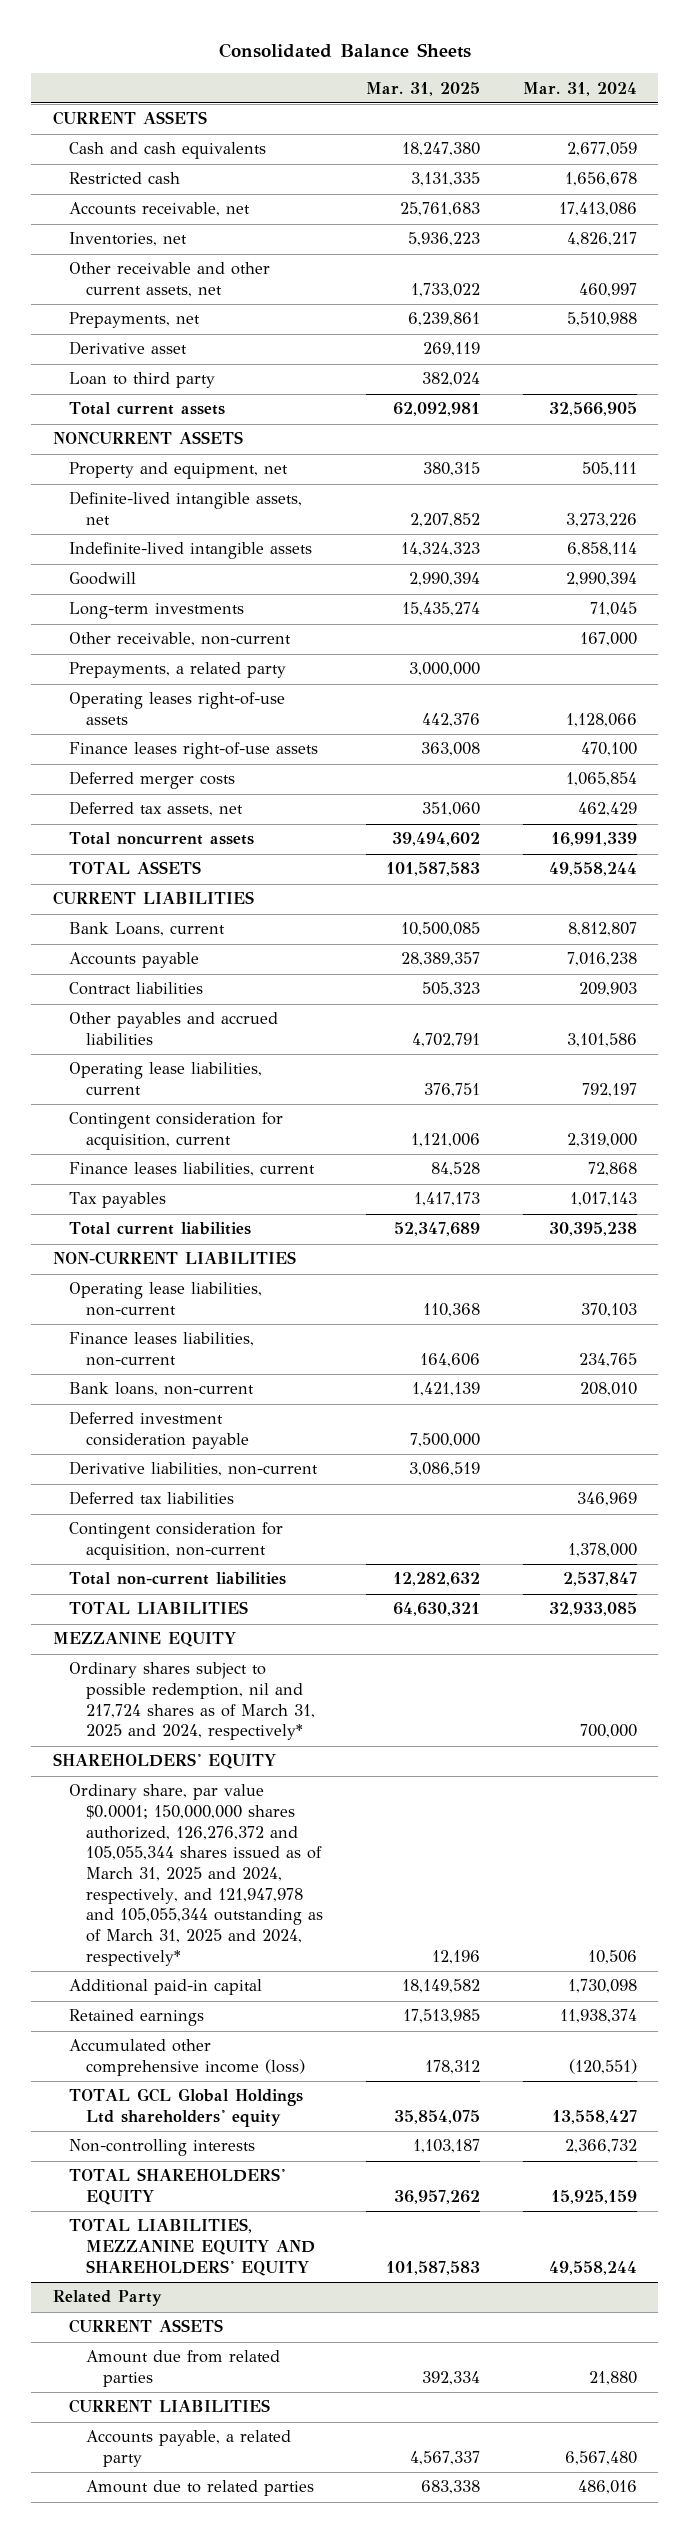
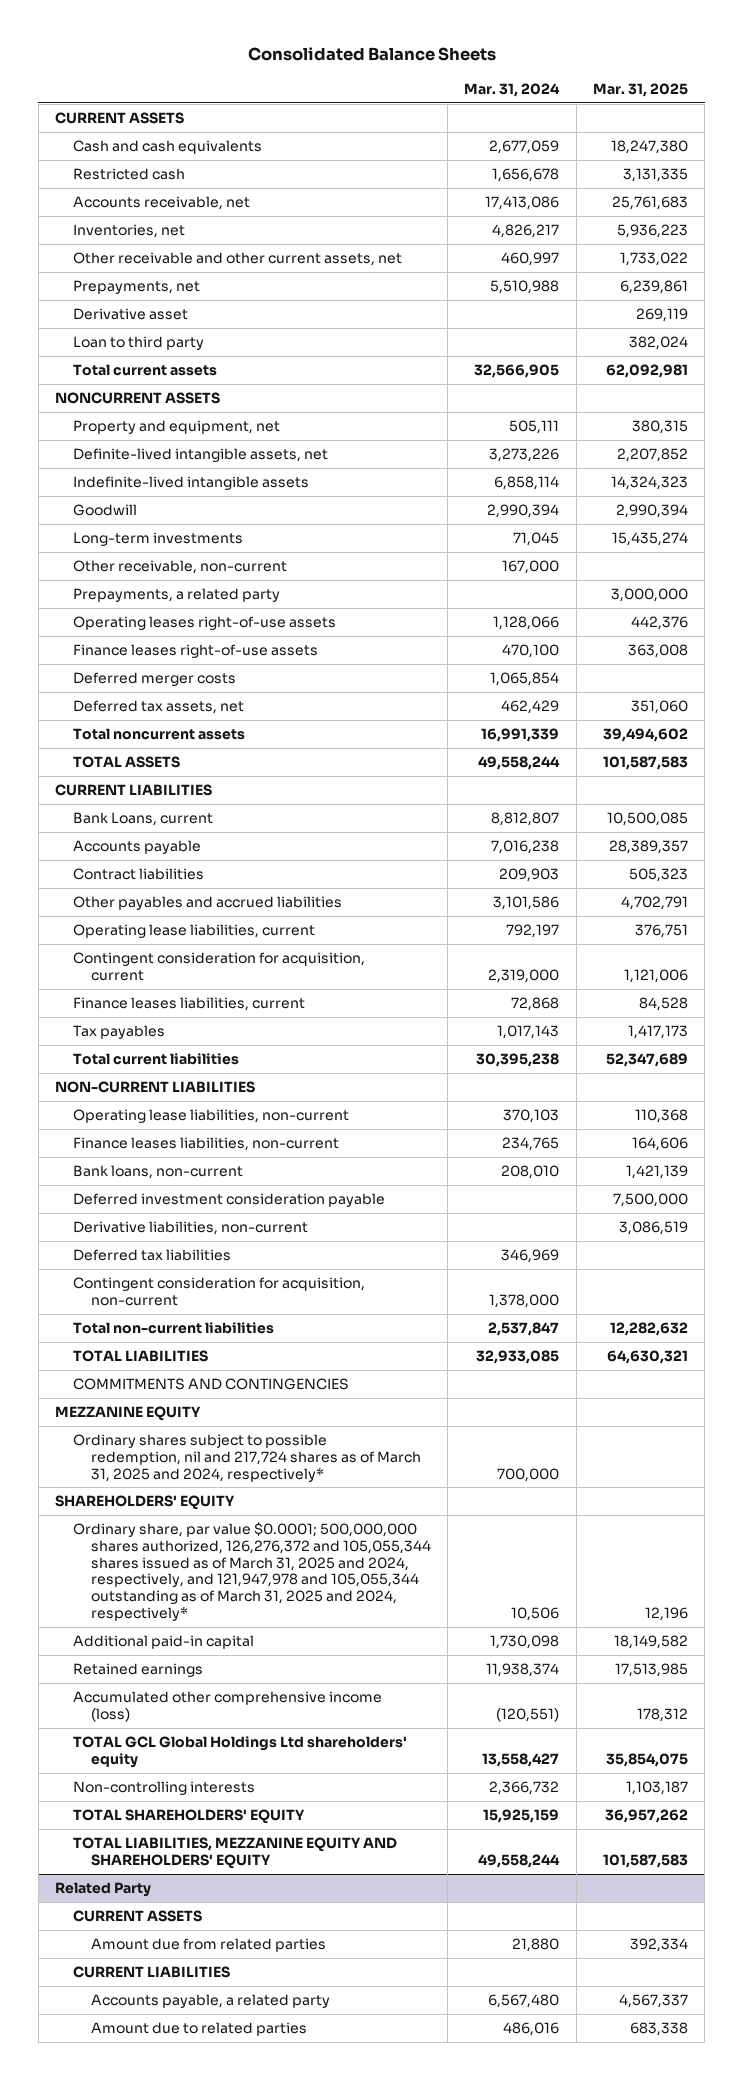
none -> [72,1378,349,1391] COMMITMENTS AND CONTINGENCIES
[69,1784,324,1966] Ordinary share, par value $0.0001; 150,000,000 shares authorized, 126,276,372 and 105,055,344 shares issued as of March 31, 2025 and 2024, respectively, and 121,947,978 and 105,055,344 outstanding as of March 31, 2025 and 2024, respectively* -> [72,1522,431,1621] Ordinary share, par value $0.0001; 500,000,000 shares authorized, 126,276,372 and 105,055,344 shares issued as of March 31, 2025 and 2024, respectively, and 121,947,978 and 105,055,344 outstanding as of March 31, 2025 and 2024, respectively*

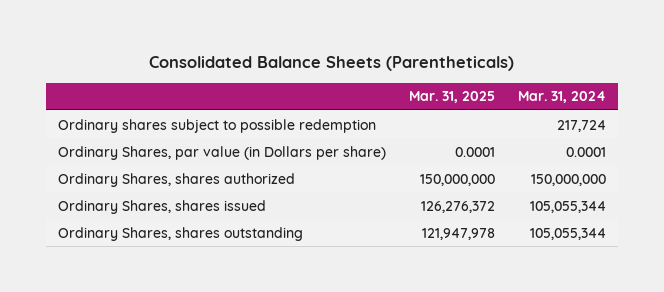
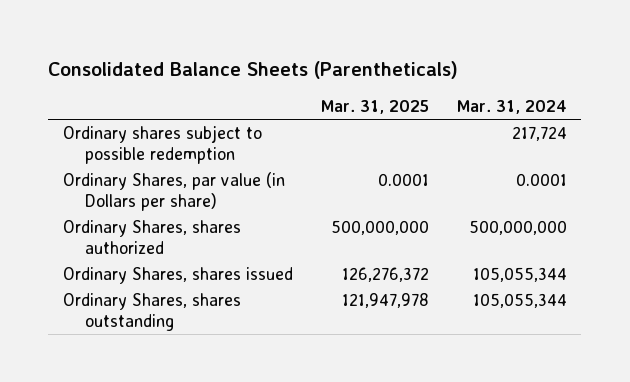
[420,173,496,186] 150,000,000 -> [330,219,429,235] 500,000,000
[531,173,607,186] 150,000,000 -> [469,219,568,235] 500,000,000

